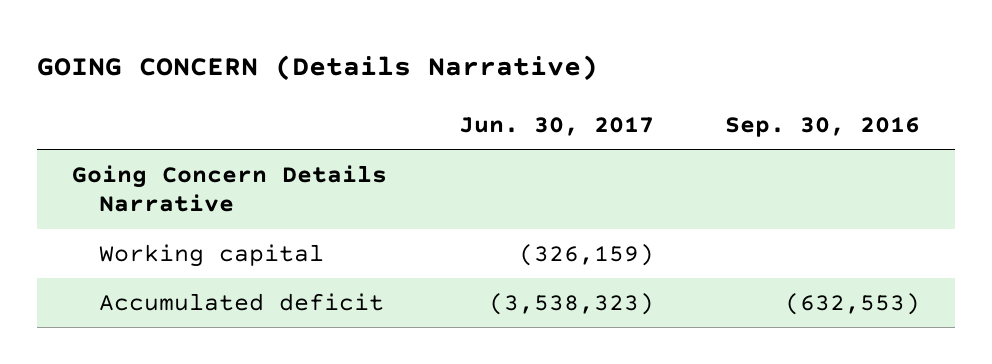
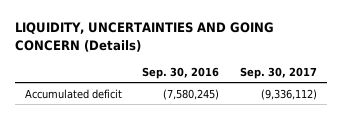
[36,55,598,82] GOING CONCERN (Details Narrative) -> [14,22,274,52] LIQUIDITY, UNCERTAINTIES AND GOING CONCERN (Details)
[458,117,654,137] Jun. 30, 2017 -> none
none -> [239,66,317,79] Sep. 30, 2017
[72,164,388,213] Going Concern Details Narrative -> none
[99,243,325,267] Working capital -> none
[784,292,920,315] (632,553) -> [163,88,220,100] (7,580,245)

